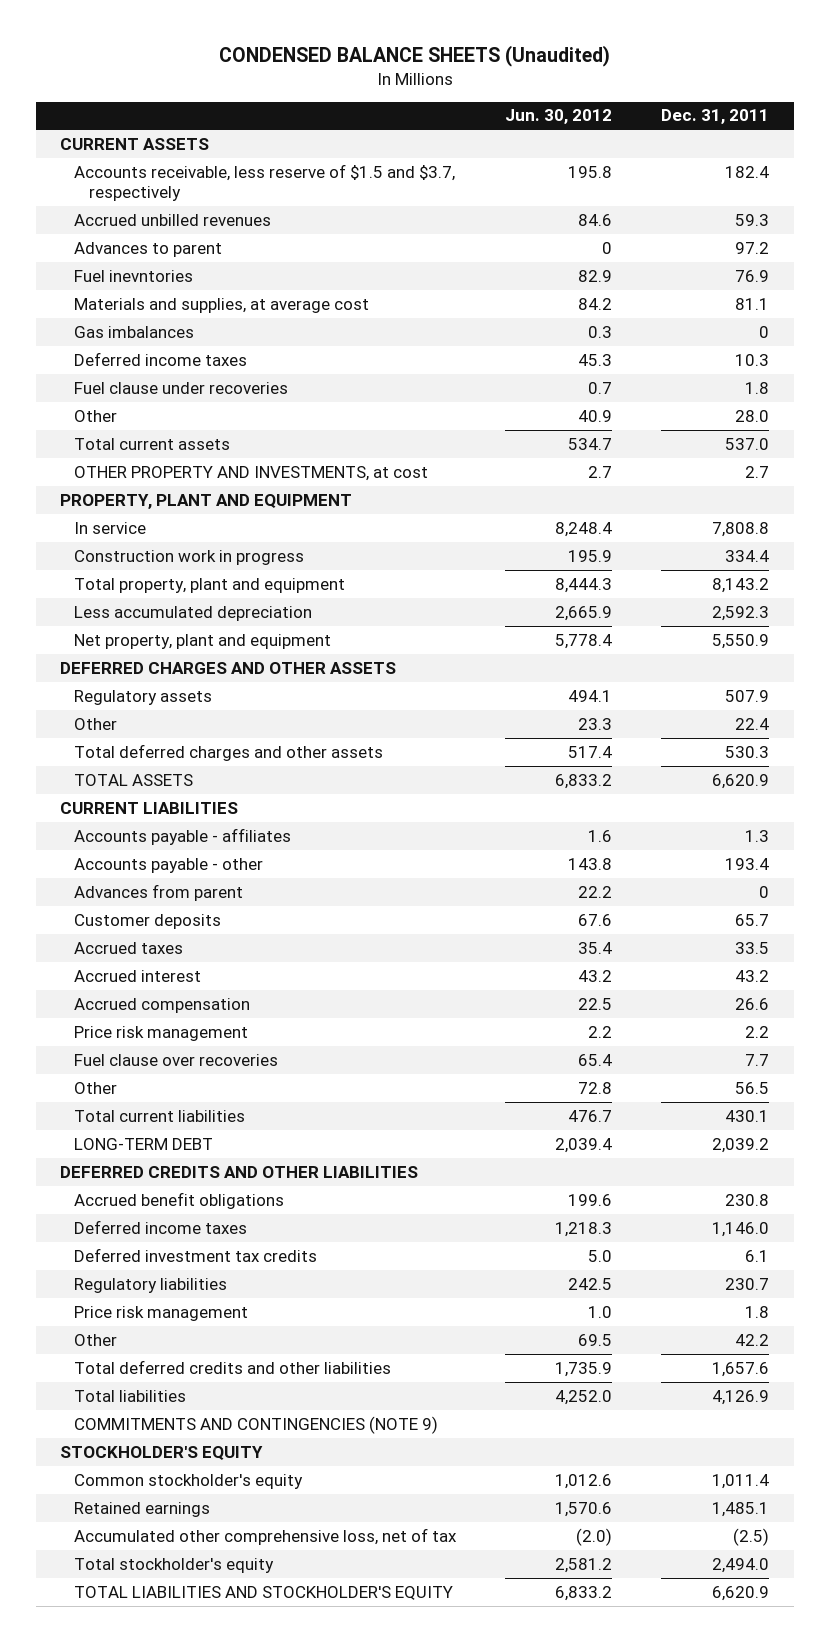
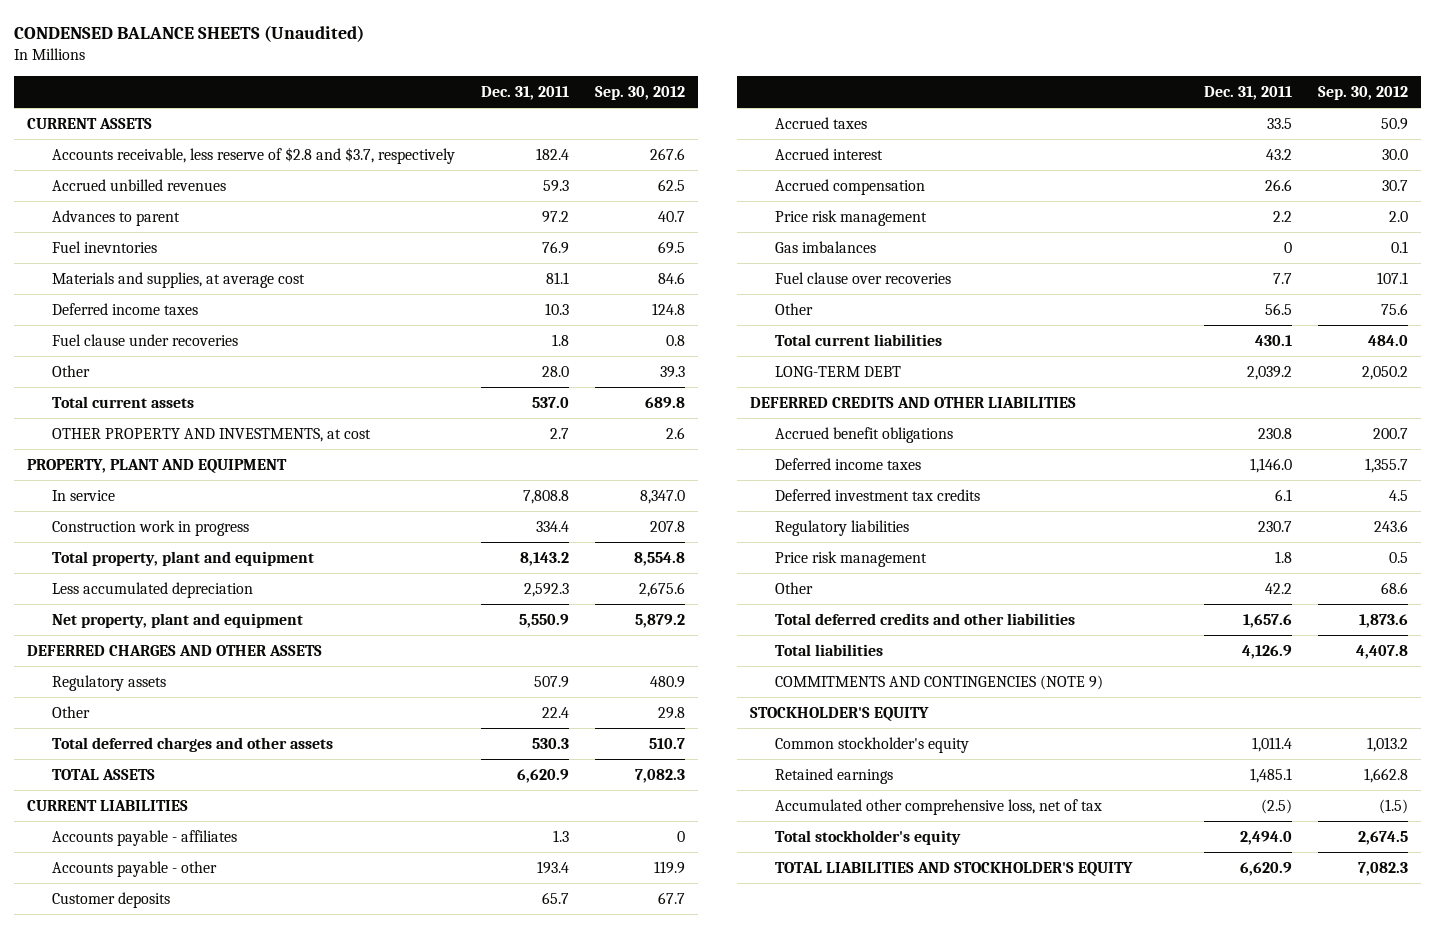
[505,109,613,125] Jun. 30, 2012 -> none
none -> [594,85,685,100] Sep. 30, 2012
[74,163,456,201] Accounts receivable, less reserve of $1.5 and $3.7, respectively -> [51,147,455,165] Accounts receivable, less reserve of $2.8 and $3.7, respectively
[74,883,244,901] Advances from parent -> none
[74,325,195,338] Gas imbalances -> [775,241,877,254] Gas imbalances

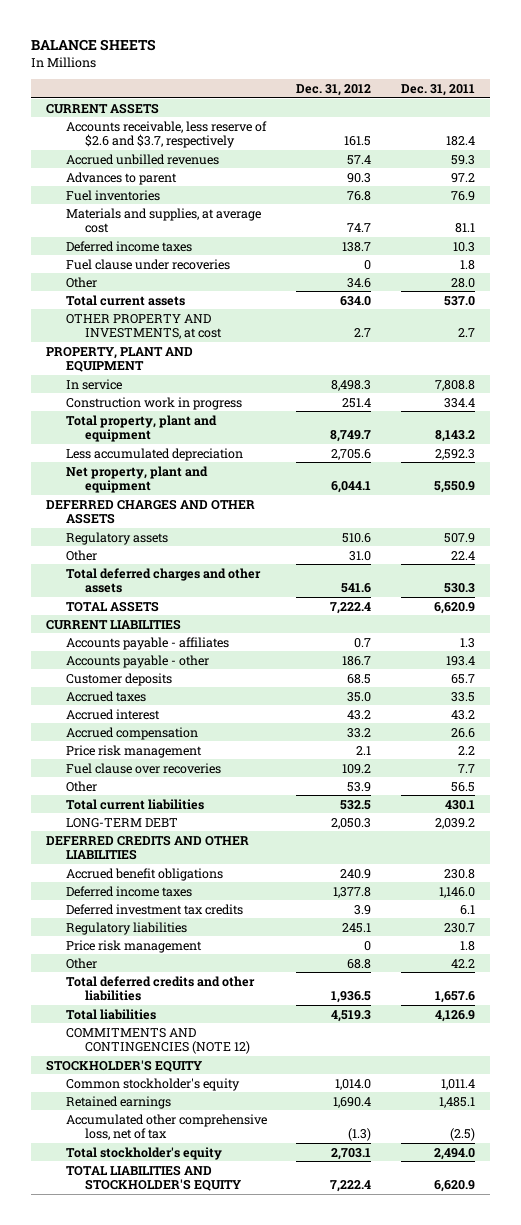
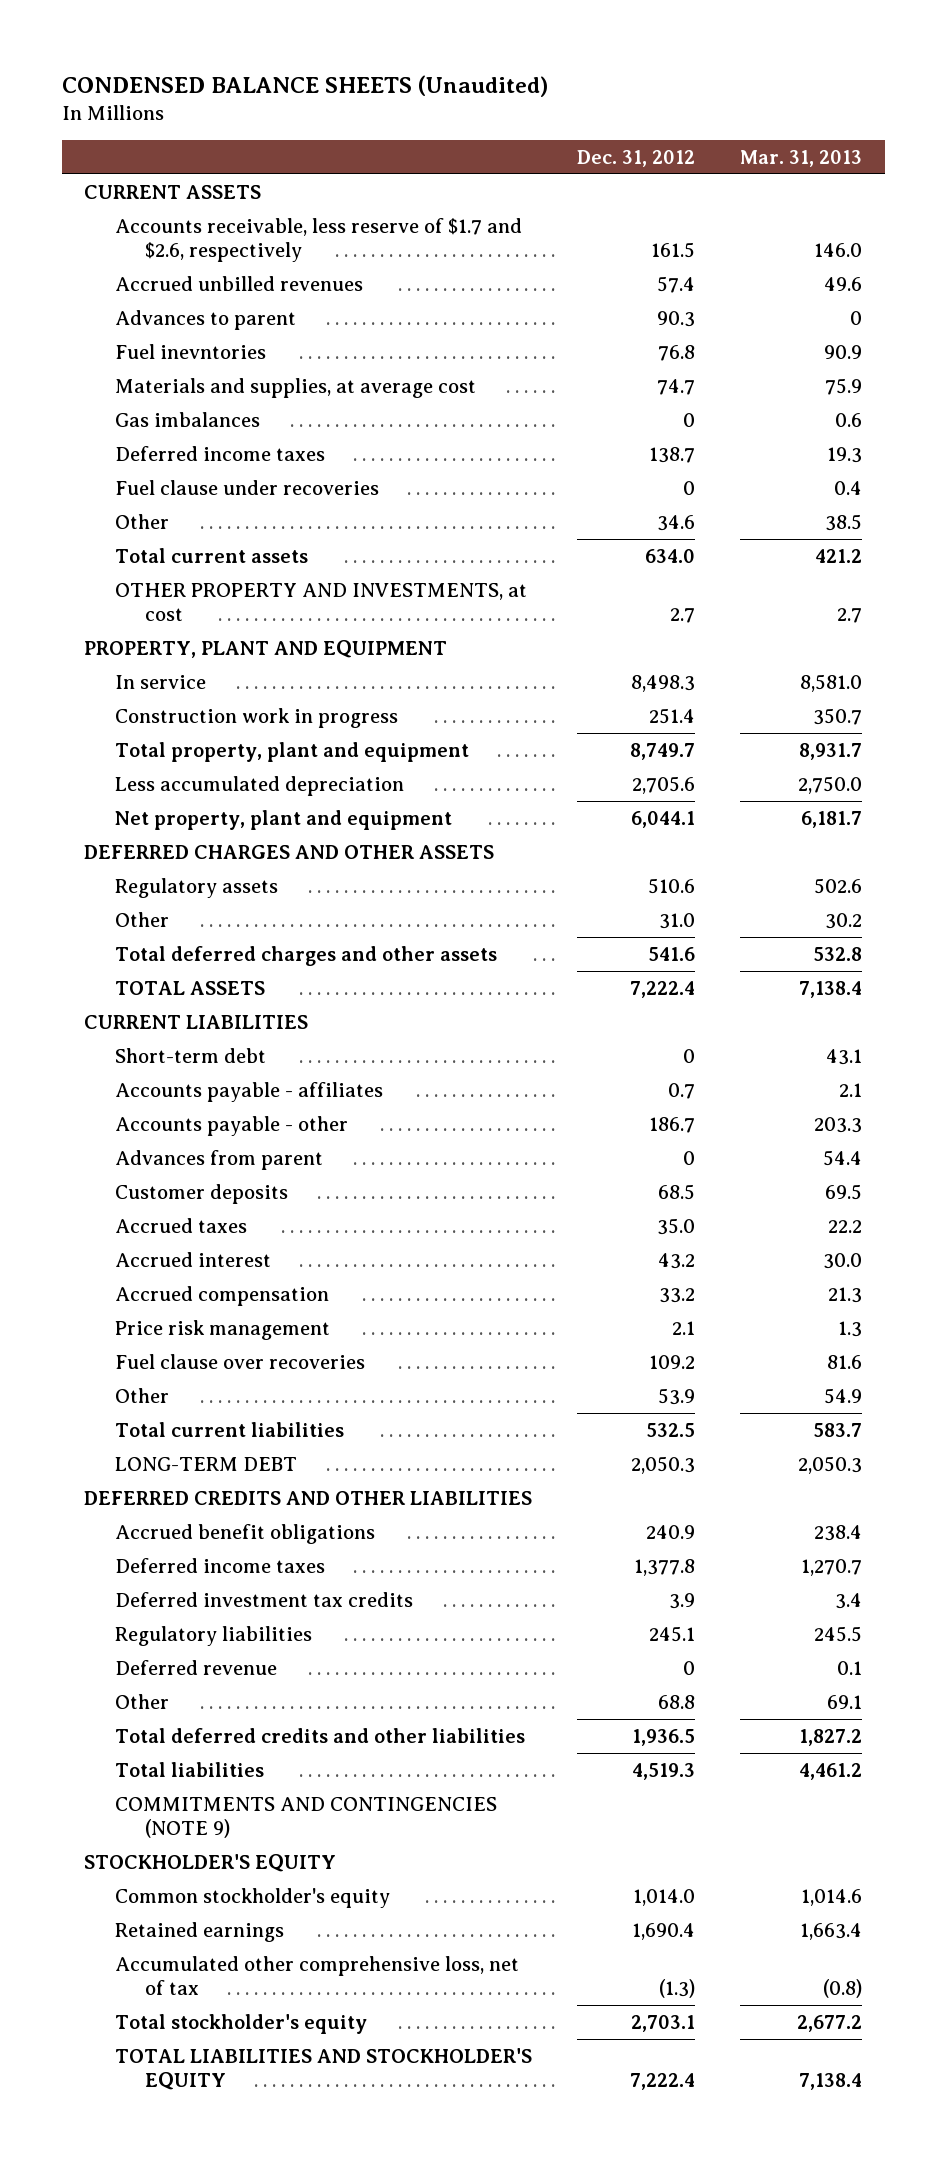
[31,39,157,52] BALANCE SHEETS -> [61,74,548,97] CONDENSED BALANCE SHEETS (Unaudited)
[400,83,475,96] Dec. 31, 2011 -> none
none -> [740,149,863,167] Mar. 31, 2013
[65,120,267,149] Accounts receivable, less reserve of $2.6 and $3.7, respectively -> [114,217,522,262] Accounts receivable, less reserve of $1.7 and $2.6, respectively
[65,189,160,201] Fuel inventories -> [114,343,266,359] Fuel inevntories
none -> [114,411,260,427] Gas imbalances
none -> [114,1047,266,1063] Short-term debt
none -> [114,1149,323,1170] Advances from parent
[65,939,202,953] Price risk management -> none
none -> [114,1659,277,1675] Deferred revenue
[65,1027,251,1055] COMMITMENTS AND CONTINGENCIES (NOTE 12) -> [114,1796,497,1838] COMMITMENTS AND CONTINGENCIES (NOTE 9)

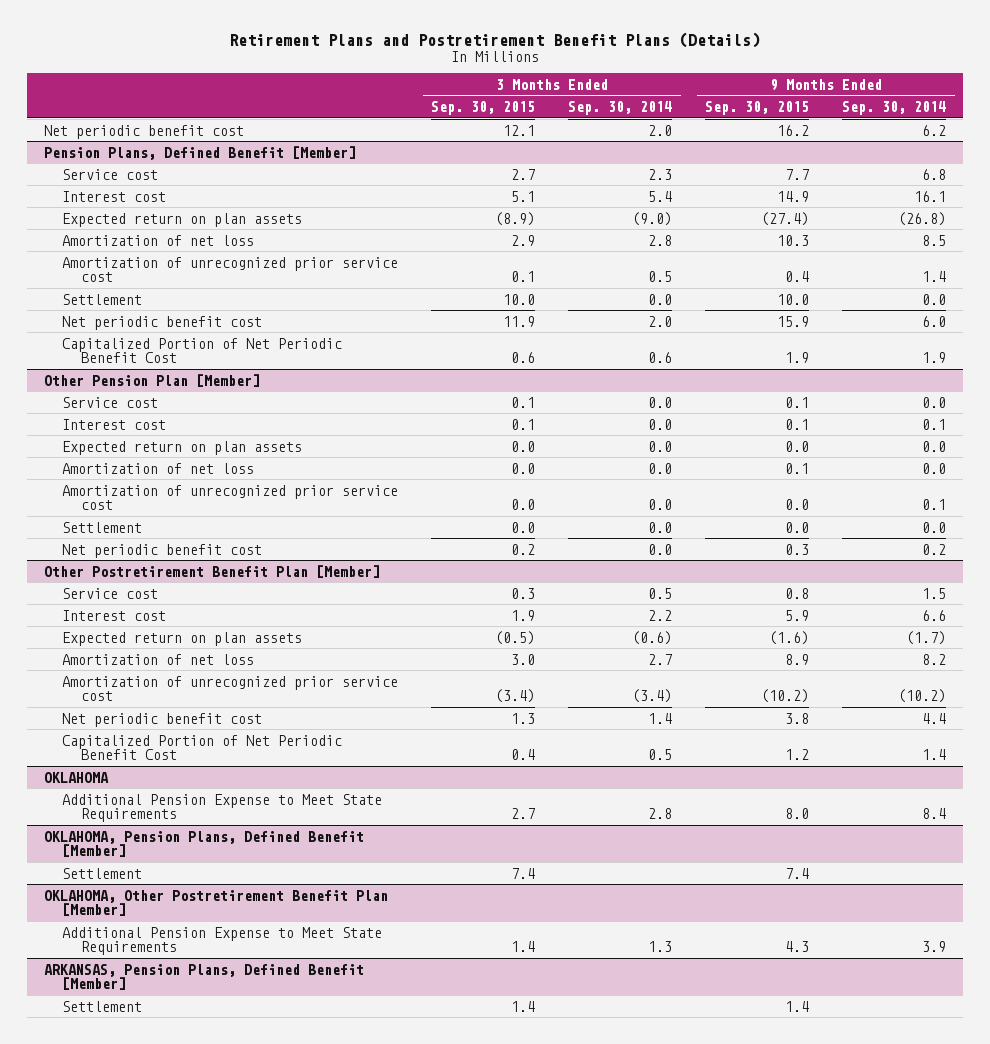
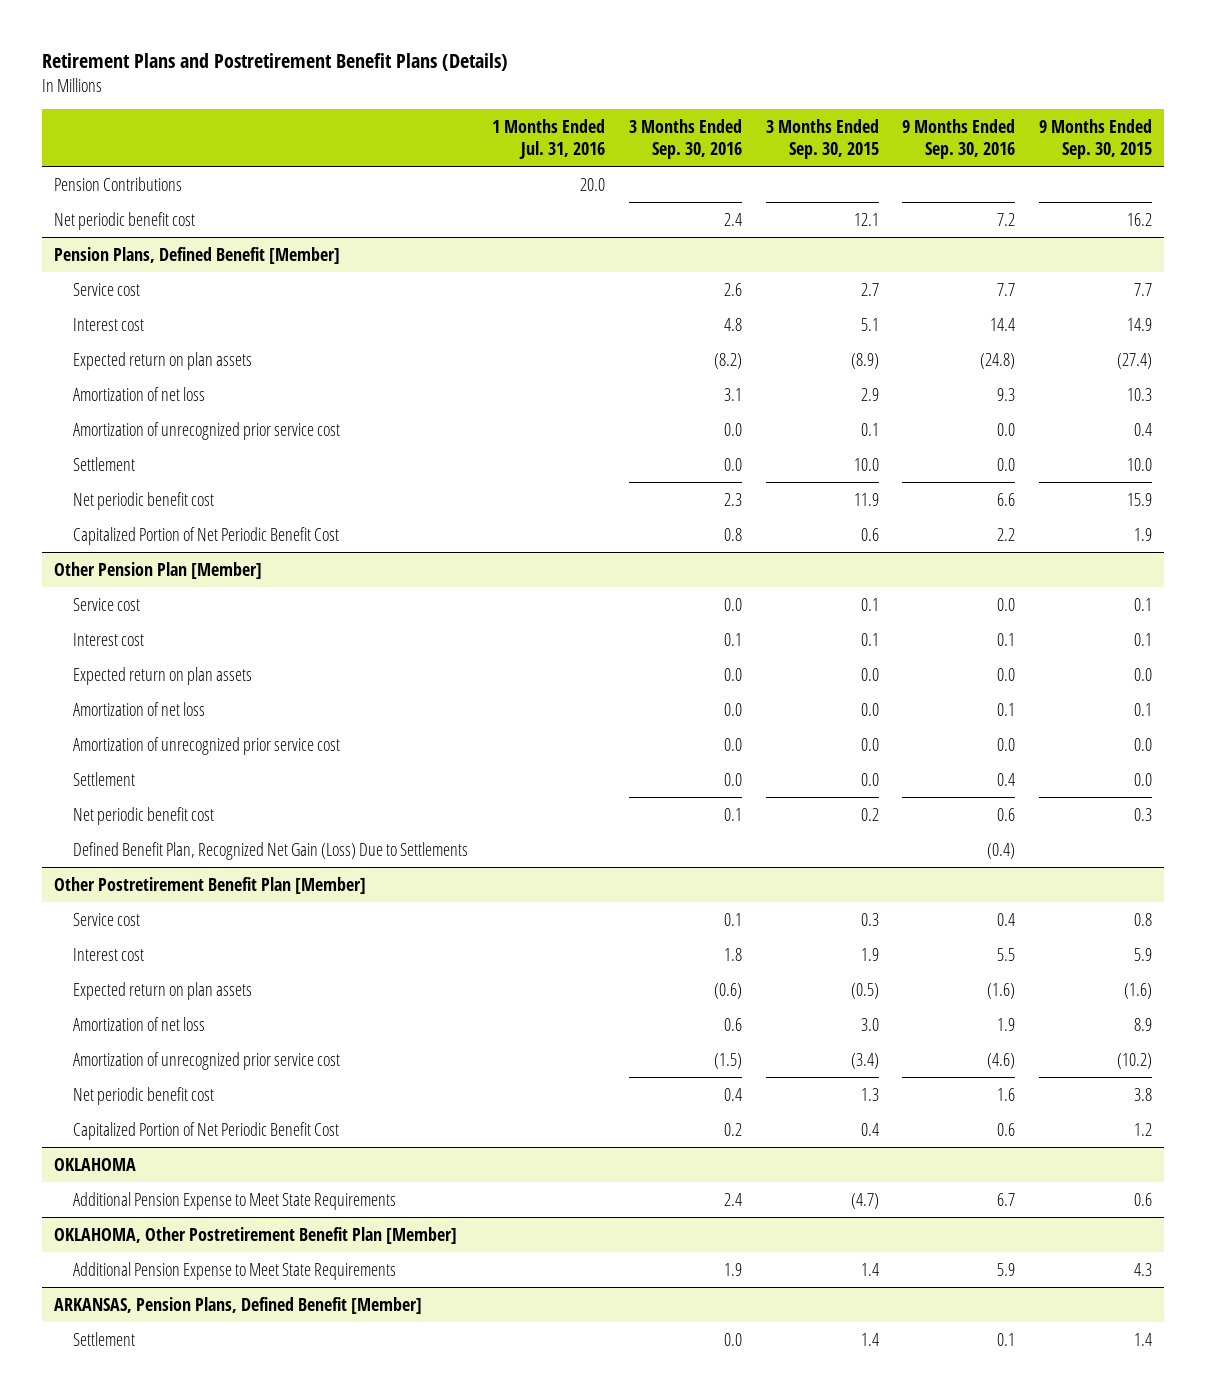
[568,101,673,116] Sep. 30, 2014 -> none
[842,101,947,116] Sep. 30, 2014 -> none
none -> [491,118,605,159] 1 Months Ended Jul. 31, 2016
none -> [628,118,742,159] 3 Months Ended Sep. 30, 2016
none -> [902,118,1016,159] 9 Months Ended Sep. 30, 2016
none -> [53,176,182,191] Pension Contributions
none -> [72,841,468,860] Defined Benefit Plan, Recognized Net Gain (Loss) Due to Settlements
[43,830,364,858] OKLAHOMA, Pension Plans, Defined Benefit [Member] -> none
[62,867,143,879] Settlement -> none
[511,808,536,820] 2.7 -> [850,1192,879,1209] (4.7)
[785,808,810,820] 8.0 -> [1134,1192,1153,1206] 0.6

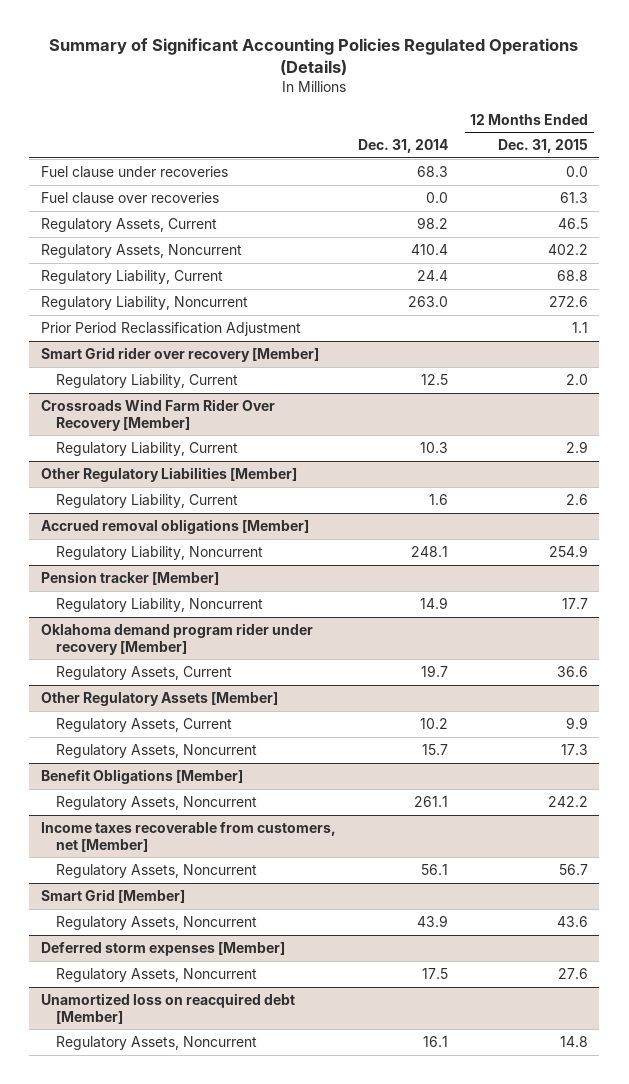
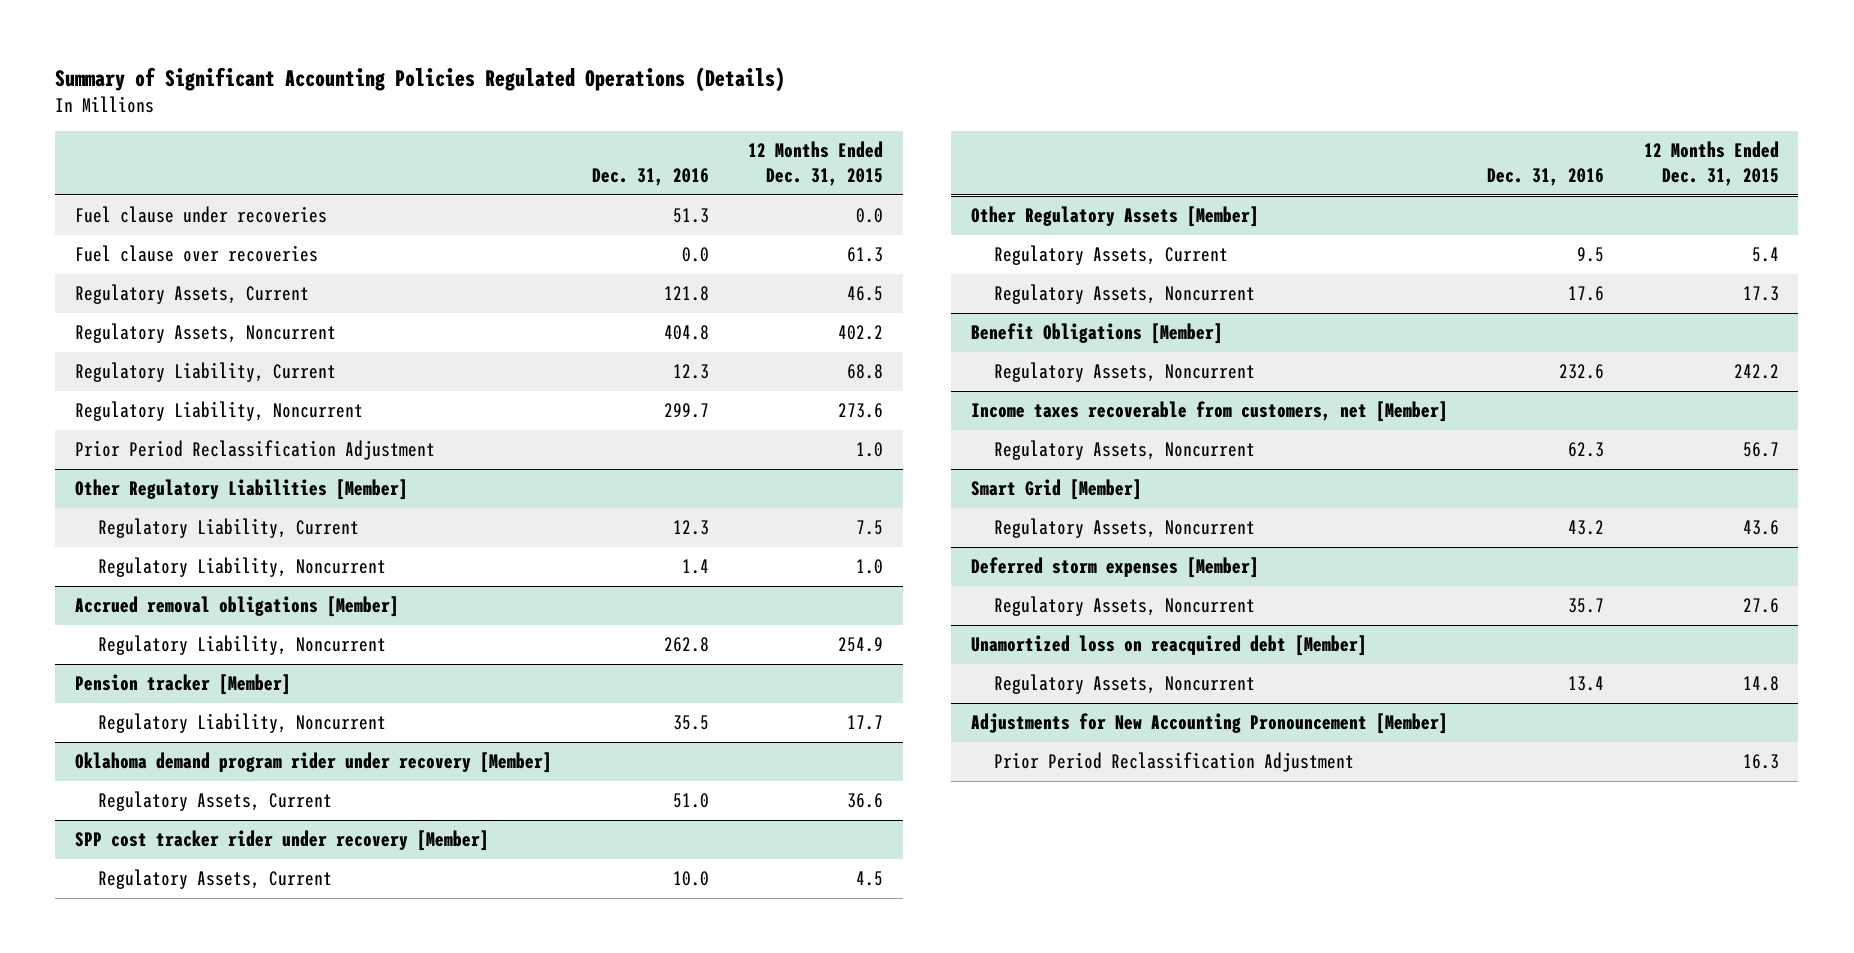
[357,139,448,154] Dec. 31, 2014 -> none
none -> [591,168,709,187] Dec. 31, 2016
[40,346,319,362] Smart Grid rider over recovery [Member] -> none
[56,373,239,388] Regulatory Liability, Current -> none
[40,398,275,431] Crossroads Wind Farm Rider Over Recovery [Member] -> none
[56,441,239,456] Regulatory Liability, Current -> none
[549,295,589,307] 272.6 -> [837,403,883,419] 273.6
[572,321,589,333] 1.1 -> [855,442,883,458] 1.0
[566,493,589,505] 2.6 -> [855,520,883,536] 7.5
none -> [98,557,387,578] Regulatory Liability, Noncurrent
none -> [75,830,490,852] SPP cost tracker rider under recovery [Member]
none -> [98,869,333,890] Regulatory Assets, Current
[566,716,589,729] 9.9 -> [1751,247,1779,263] 5.4
none -> [970,713,1448,735] Adjustments for New Accounting Pronouncement [Member]
none -> [993,752,1354,773] Prior Period Reclassification Adjustment

